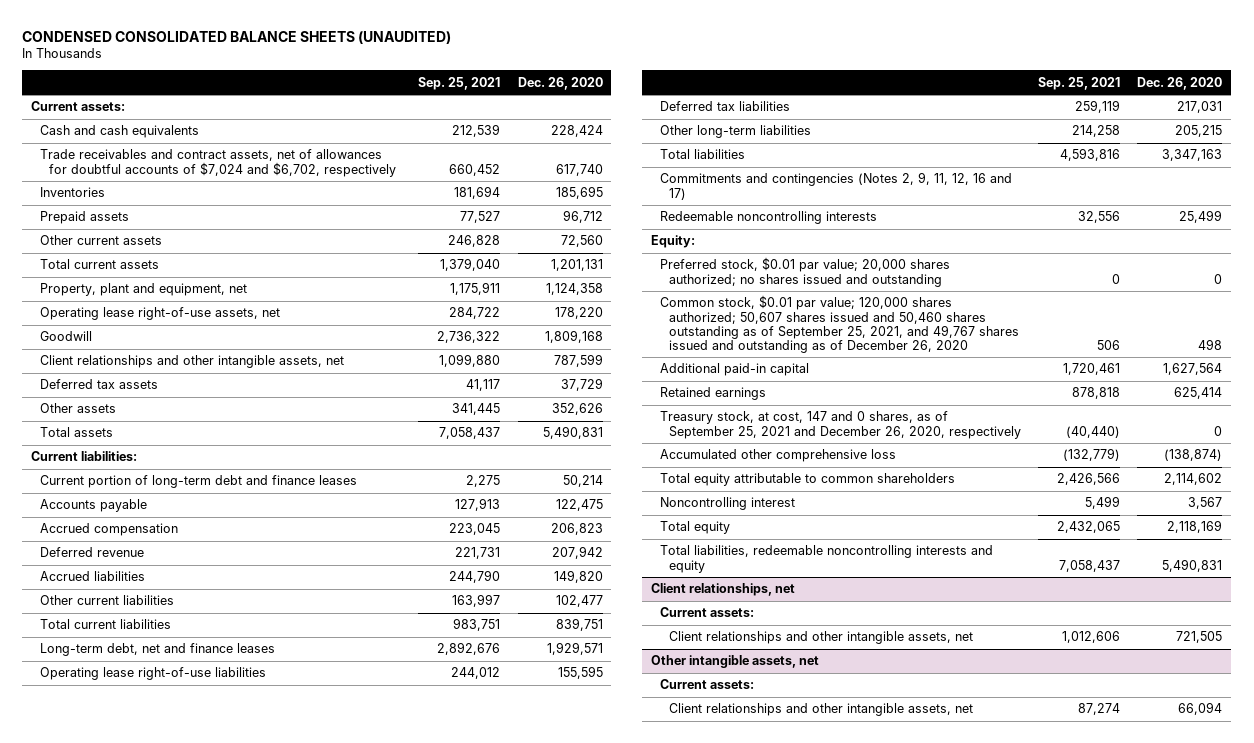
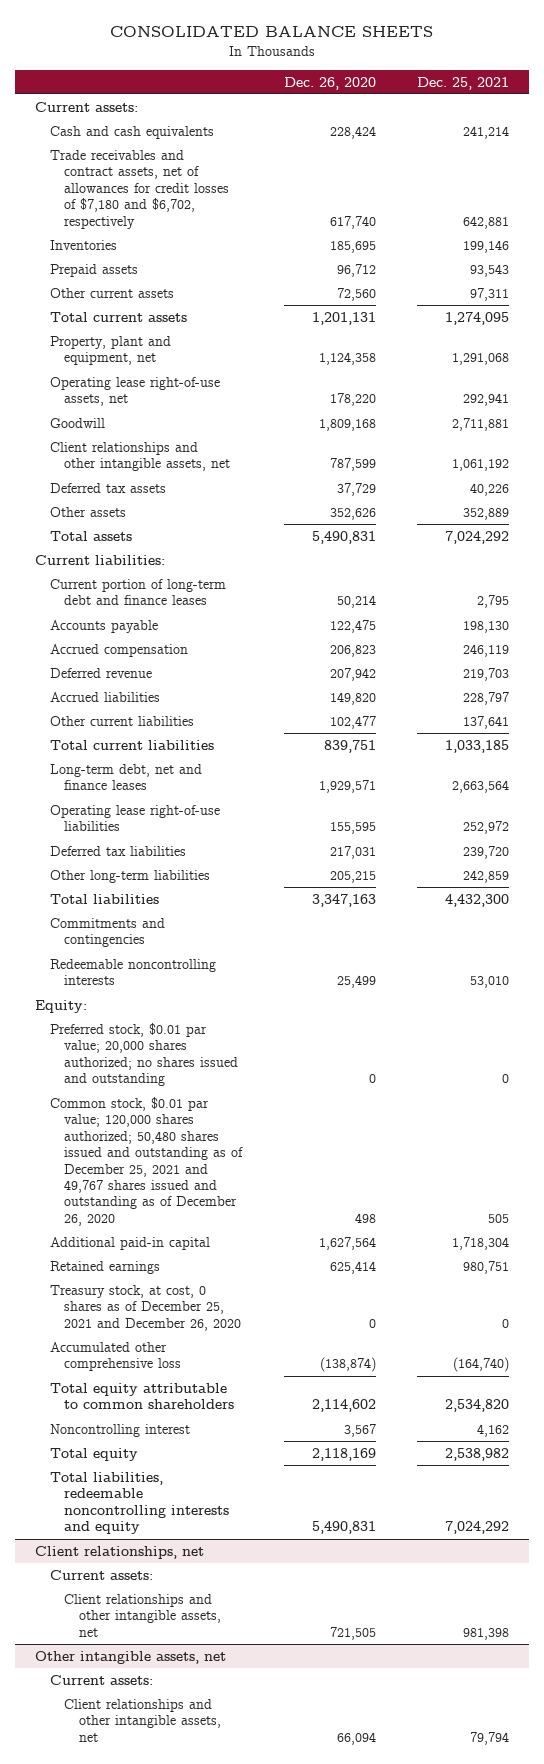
[22,30,452,44] CONDENSED CONSOLIDATED BALANCE SHEETS (UNAUDITED) -> [110,25,434,37] CONSOLIDATED BALANCE SHEETS
[418,76,501,90] Sep. 25, 2021 -> none
none -> [416,76,509,90] Dec. 25, 2021
[40,149,396,177] Trade receivables and contract assets, net of allowances for doubtful accounts of $7,024 and $6,702, respectively -> [49,150,230,229] Trade receivables and contract assets, net of allowances for credit losses of $7,180 and $6,702, respectively
[659,172,1012,200] Commitments and contingencies (Notes 2, 9, 11, 12, 16 and 17) -> [49,918,165,948] Commitments and contingencies
[659,295,1019,353] Common stock, $0.01 par value; 120,000 shares authorized; 50,607 shares issued and 50,460 shares outstanding as of September 25, 2021, and 49,767 shares issued and outstanding as of December 26, 2020 -> [49,1097,244,1226] Common stock, $0.01 par value; 120,000 shares authorized; 50,480 shares issued and outstanding as of December 25, 2021 and 49,767 shares issued and outstanding as of December 26, 2020
[659,411,1021,439] Treasury stock, at cost, 147 and 0 shares, as of September 25, 2021 and December 26, 2020, respectively -> [49,1285,242,1331] Treasury stock, at cost, 0 shares as of December 25, 2021 and December 26, 2020

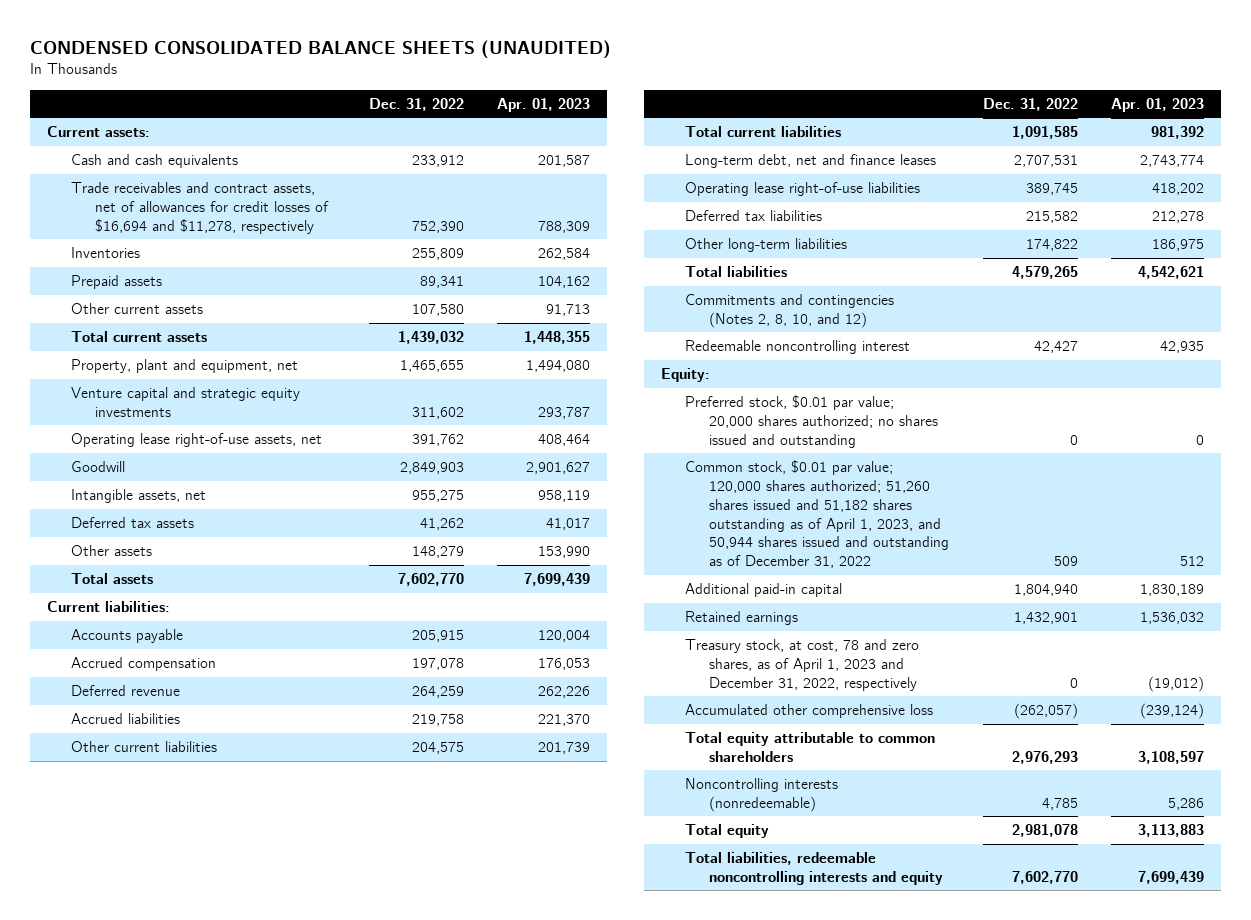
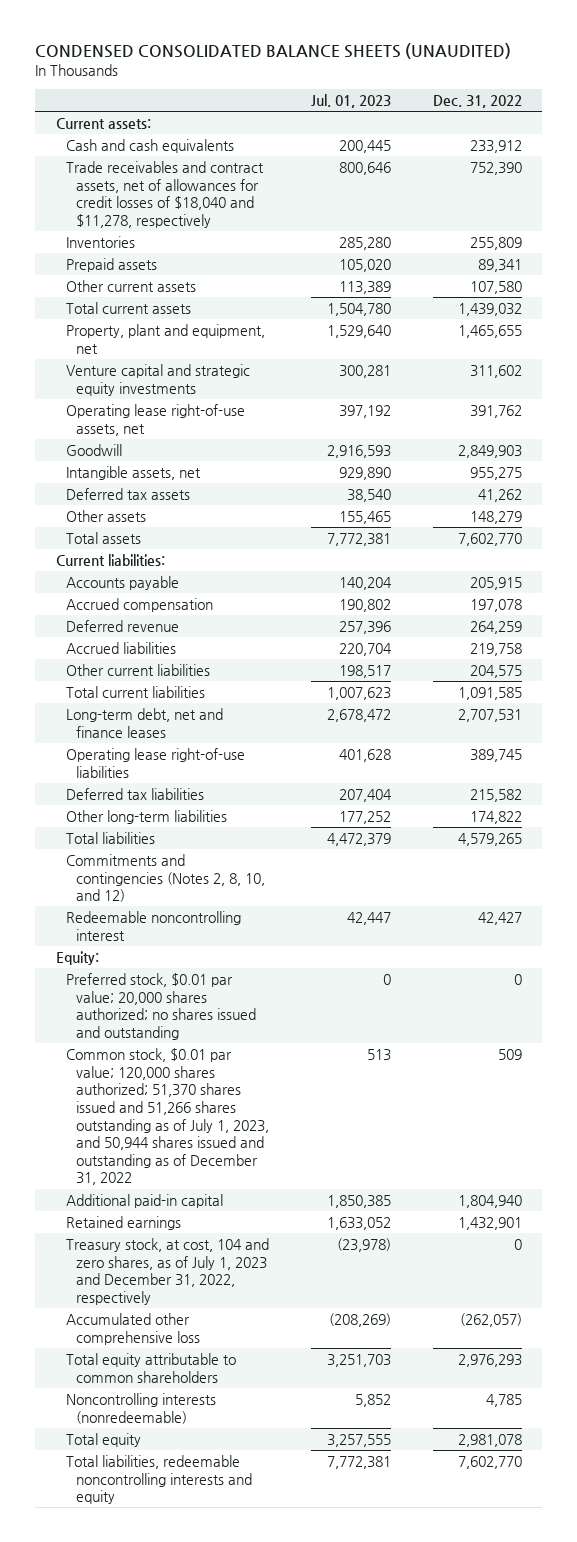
[496,97,590,112] Apr. 01, 2023 -> none
none -> [310,94,391,109] Jul. 01, 2023
[71,181,330,234] Trade receivables and contract assets, net of allowances for credit losses of $16,694 and $11,278, respectively -> [65,160,264,228] Trade receivables and contract assets, net of allowances for credit losses of $18,040 and $11,278, respectively
[685,459,950,569] Common stock, $0.01 par value; 120,000 shares authorized; 51,260 shares issued and 51,182 shares outstanding as of April 1, 2023, and 50,944 shares issued and outstanding as of December 31, 2022 -> [65,1047,270,1186] Common stock, $0.01 par value; 120,000 shares authorized; 51,370 shares issued and 51,266 shares outstanding as of July 1, 2023, and 50,944 shares issued and outstanding as of December 31, 2022
[685,638,920,691] Treasury stock, at cost, 78 and zero shares, as of April 1, 2023 and December 31, 2022, respectively -> [65,1237,269,1305] Treasury stock, at cost, 104 and zero shares, as of July 1, 2023 and December 31, 2022, respectively

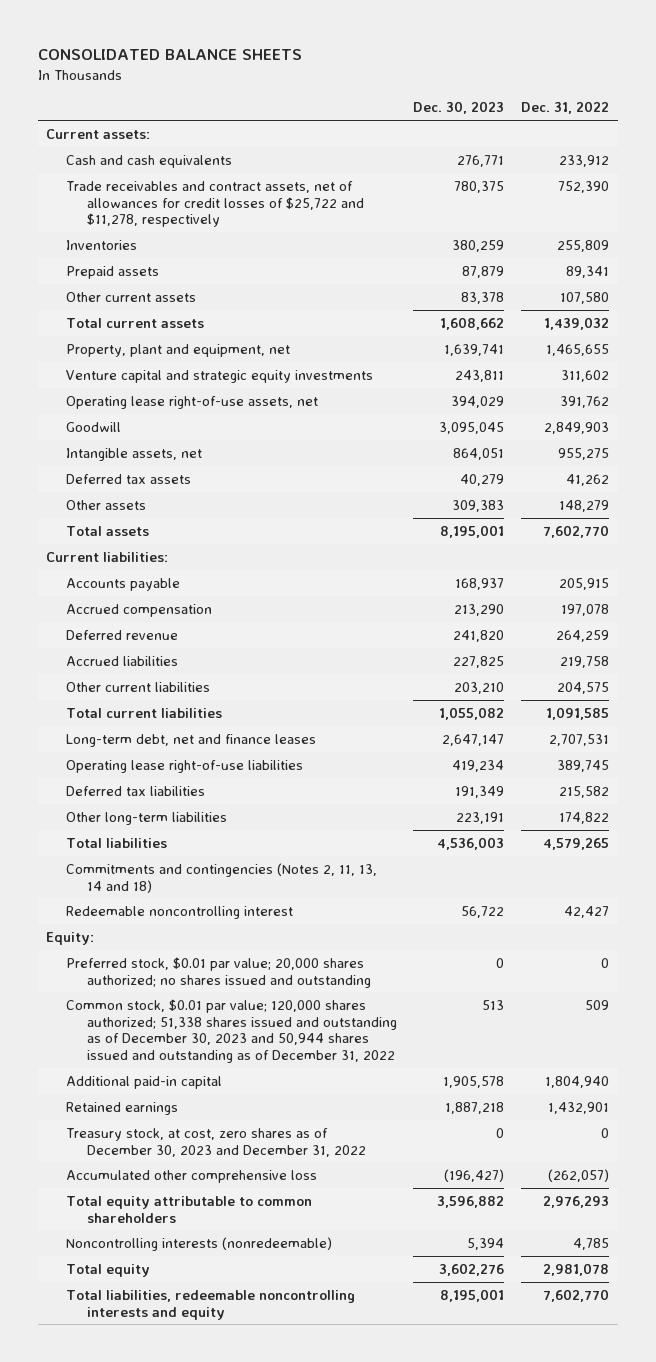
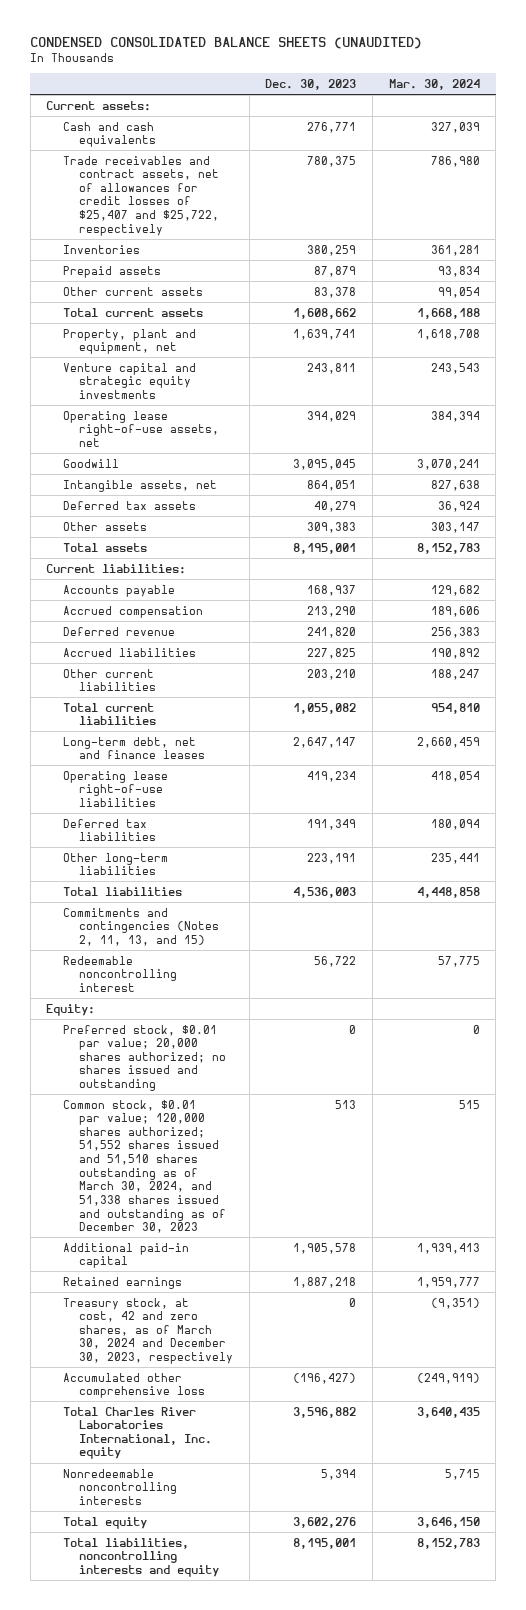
[37,49,302,61] CONSOLIDATED BALANCE SHEETS -> [30,37,423,50] CONDENSED CONSOLIDATED BALANCE SHEETS (UNAUDITED)
[521,101,610,115] Dec. 31, 2022 -> none
none -> [388,78,480,90] Mar. 30, 2024
[66,180,364,228] Trade receivables and contract assets, net of allowances for credit losses of $25,722 and $11,278, respectively -> [62,155,220,236] Trade receivables and contract assets, net of allowances for credit losses of $25,407 and $25,722, respectively
[66,862,378,893] Commitments and contingencies (Notes 2, 11, 13, 14 and 18) -> [62,907,220,946] Commitments and contingencies (Notes 2, 11, 13, and 15)
[66,998,397,1064] Common stock, $0.01 par value; 120,000 shares authorized; 51,338 shares issued and outstanding as of December 30, 2023 and 50,944 shares issued and outstanding as of December 31, 2022 -> [62,1099,227,1234] Common stock, $0.01 par value; 120,000 shares authorized; 51,552 shares issued and 51,510 shares outstanding as of March 30, 2024, and 51,338 shares issued and outstanding as of December 30, 2023
[66,1127,366,1157] Treasury stock, at cost, zero shares as of December 30, 2023 and December 31, 2022 -> [62,1297,234,1365] Treasury stock, at cost, 42 and zero shares, as of March 30, 2024 and December 30, 2023, respectively
[66,1195,313,1223] Total equity attributable to common shareholders -> [62,1406,213,1460] Total Charles River Laboratories International, Inc. equity
[66,1236,333,1251] Noncontrolling interests (nonredeemable) -> [62,1468,178,1505] Nonredeemable noncontrolling interests
[66,1289,356,1320] Total liabilities, redeemable noncontrolling interests and equity -> [62,1537,220,1577] Total liabilities, noncontrolling interests and equity

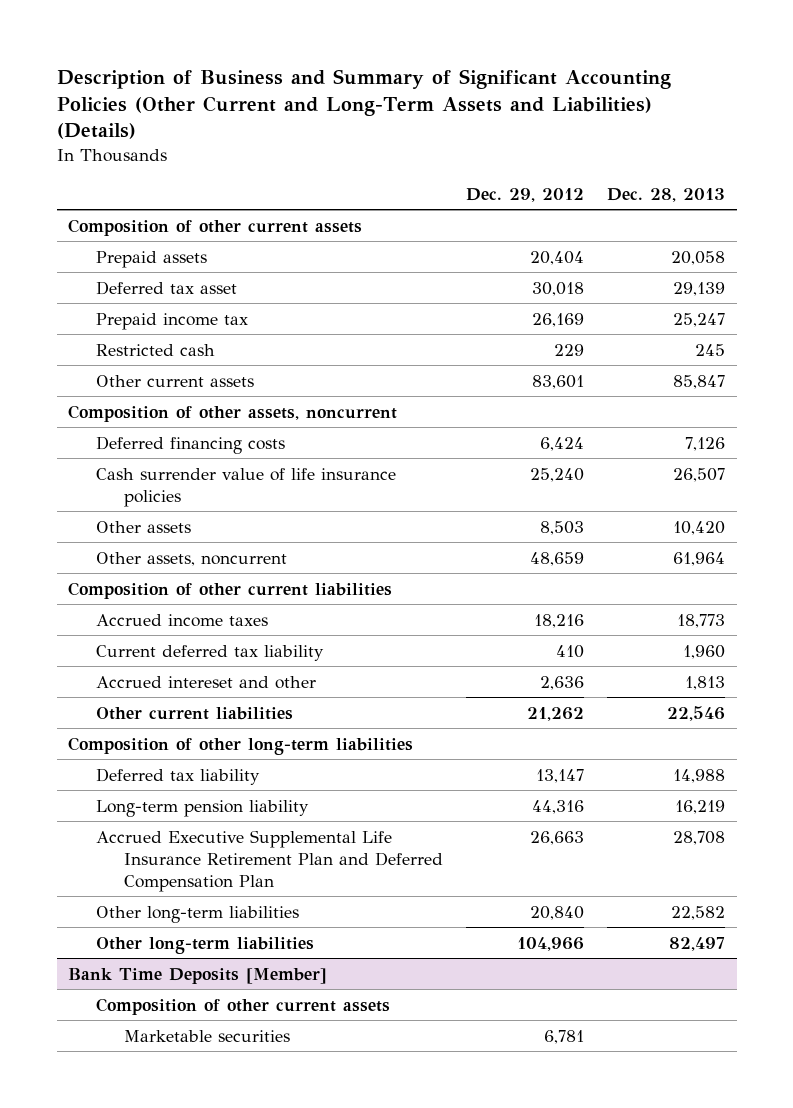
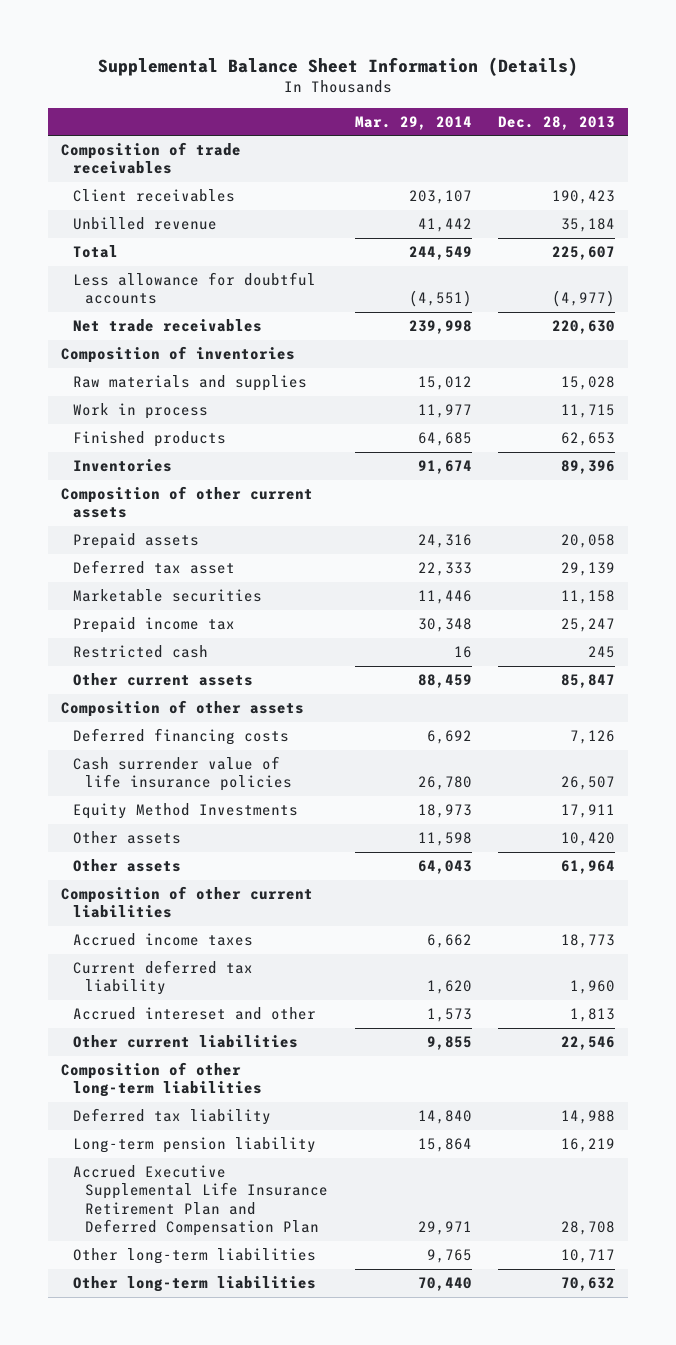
[56,68,671,140] Description of Business and Summary of Significant Accounting Policies (Other Current and Long-Term Assets and Liabilities) (Details) -> [97,56,578,76] Supplemental Balance Sheet Information (Details)
[465,187,584,202] Dec. 29, 2012 -> none
none -> [354,115,472,130] Mar. 29, 2014
none -> [61,142,242,175] Composition of trade receivables
none -> [73,189,236,203] Client receivables
none -> [73,217,218,231] Unbilled revenue
none -> [73,245,119,259] Total
none -> [73,272,317,305] Less allowance for doubtful accounts
none -> [73,319,263,333] Net trade receivables
none -> [61,346,296,364] Composition of inventories
none -> [73,375,308,392] Raw materials and supplies
none -> [73,403,209,420] Work in process
none -> [73,431,227,448] Finished products
none -> [73,459,173,473] Inventories
none -> [73,589,263,603] Marketable securities
[68,404,398,422] Composition of other assets, noncurrent -> [61,700,305,718] Composition of other assets
none -> [73,803,299,820] Equity Method Investments
[96,551,288,566] Other assets, noncurrent -> [73,859,182,873] Other assets
[68,967,328,984] Bank Time Deposits [Member] -> none
[96,997,391,1015] Composition of other current assets -> none
[123,1029,290,1042] Marketable securities -> none
[671,905,726,920] 22,582 -> [560,1249,615,1264] 10,717
[669,936,726,951] 82,497 -> [560,1277,615,1292] 70,632

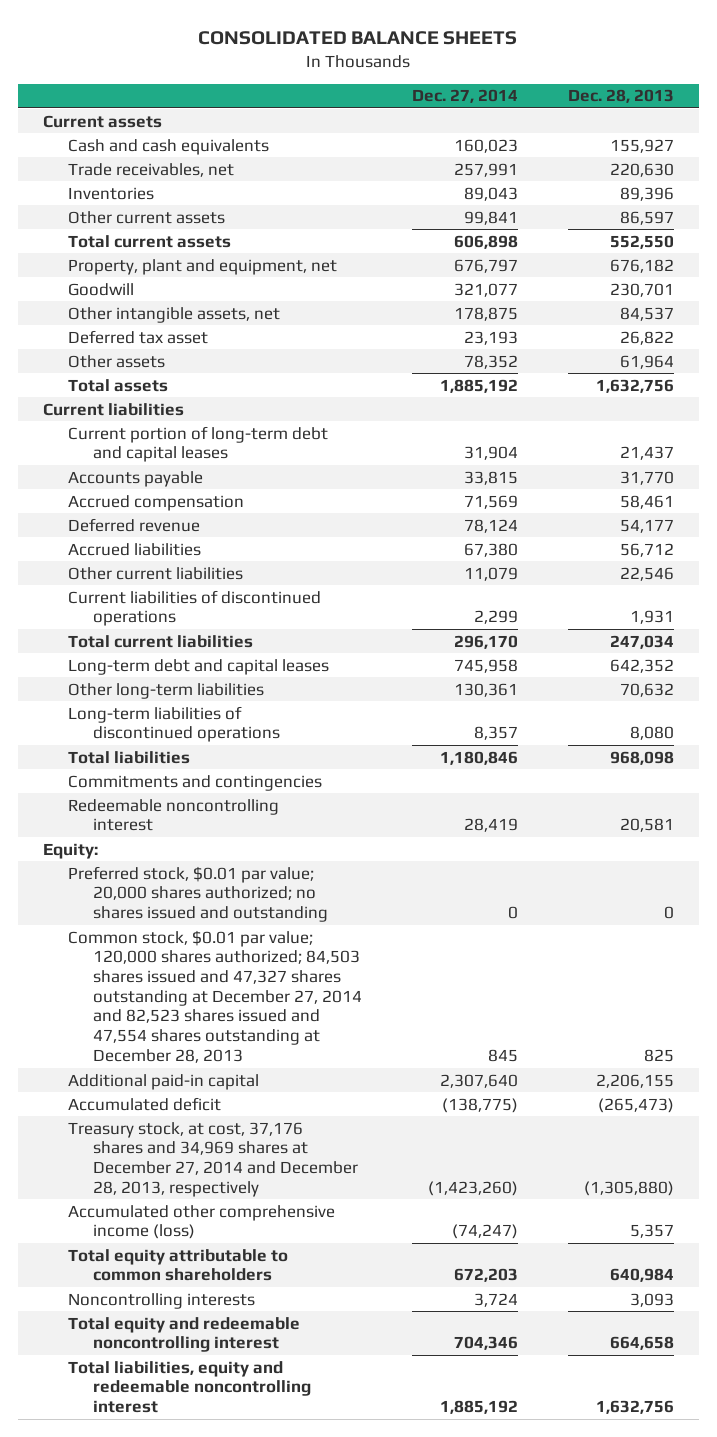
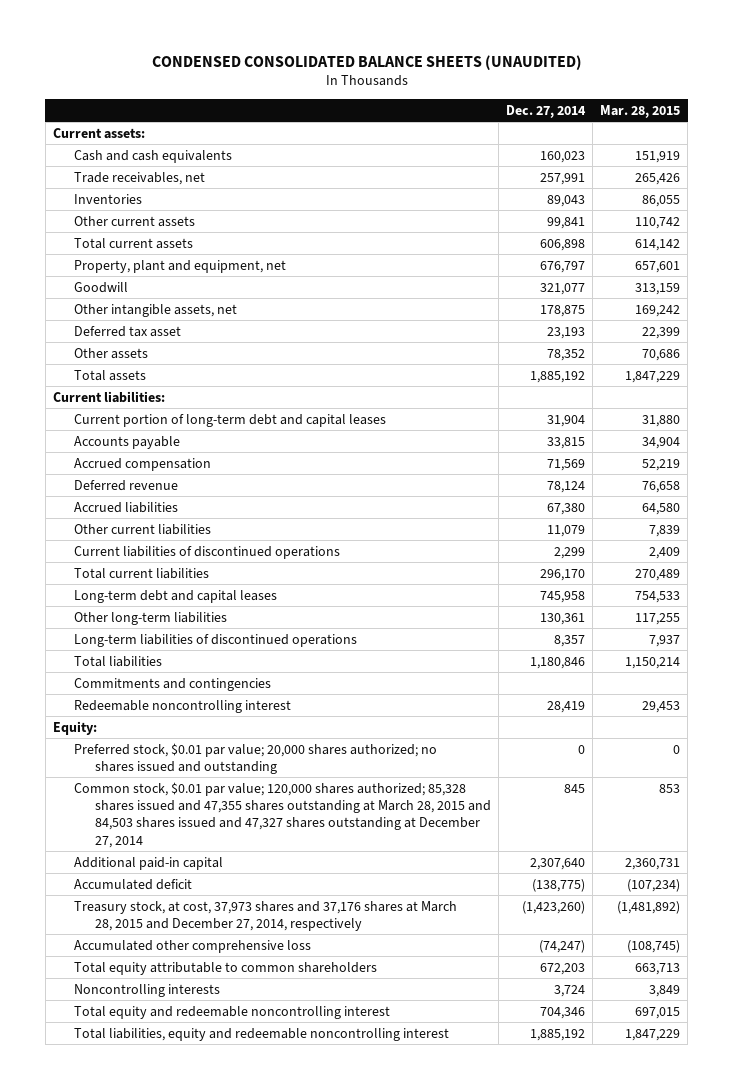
[198,30,518,45] CONSOLIDATED BALANCE SHEETS -> [151,54,582,70] CONDENSED CONSOLIDATED BALANCE SHEETS (UNAUDITED)
[568,89,675,104] Dec. 28, 2013 -> none
none -> [600,104,681,118] Mar. 28, 2015
[42,114,162,128] Current assets -> [52,127,145,139] Current assets:
[42,402,184,416] Current liabilities -> [52,390,165,403] Current liabilities:
[67,929,363,1063] Common stock, $0.01 par value; 120,000 shares authorized; 84,503 shares issued and 47,327 shares outstanding at December 27, 2014 and 82,523 shares issued and 47,554 shares outstanding at December 28, 2013 -> [74,781,492,848] Common stock, $0.01 par value; 120,000 shares authorized; 85,328 shares issued and 47,355 shares outstanding at March 28, 2015 and 84,503 shares issued and 47,327 shares outstanding at December 27, 2014
[67,1121,359,1197] Treasury stock, at cost, 37,176 shares and 34,969 shares at December 27, 2014 and December 28, 2013, respectively -> [74,900,458,931] Treasury stock, at cost, 37,973 shares and 37,176 shares at March 28, 2015 and December 27, 2014, respectively
[67,1204,335,1240] Accumulated other comprehensive income (loss) -> [74,939,312,953] Accumulated other comprehensive loss

